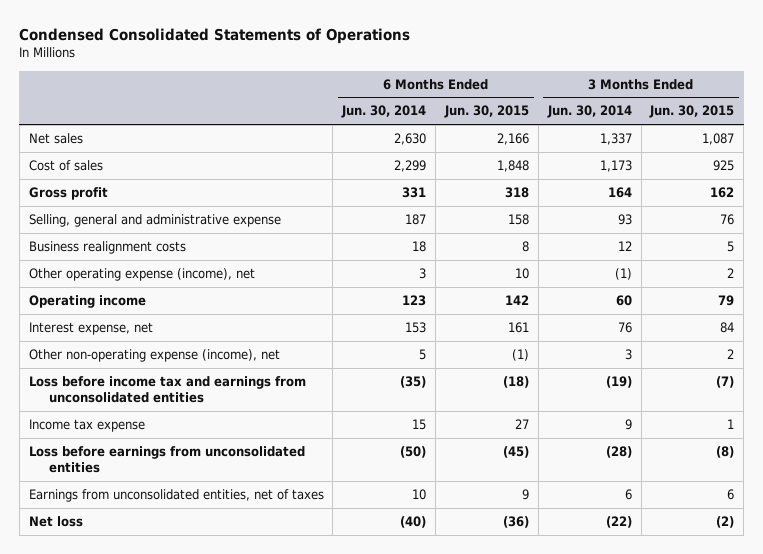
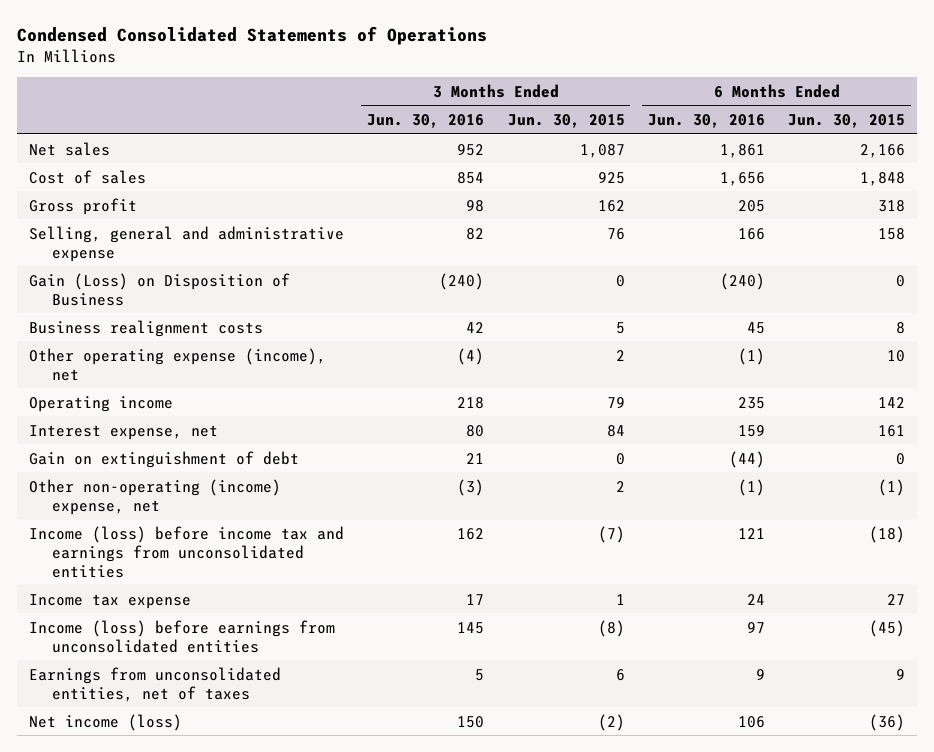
[341,105,427,119] Jun. 30, 2014 -> none
[546,105,632,119] Jun. 30, 2014 -> none
none -> [367,113,485,128] Jun. 30, 2016
none -> [647,113,765,128] Jun. 30, 2016
none -> [28,272,290,306] Gain (Loss) on Disposition of Business
none -> [28,450,299,468] Gain on extinguishment of debt
[28,349,280,363] Other non-operating expense (income), net -> [28,478,281,515] Other non-operating (income) expense, net
[28,376,306,404] Loss before income tax and earnings from unconsolidated entities -> [28,525,344,578] Income (loss) before income tax and earnings from unconsolidated entities
[28,446,305,474] Loss before earnings from unconsolidated entities -> [28,619,335,653] Income (loss) before earnings from unconsolidated entities
[28,516,83,528] Net loss -> [28,713,182,731] Net income (loss)

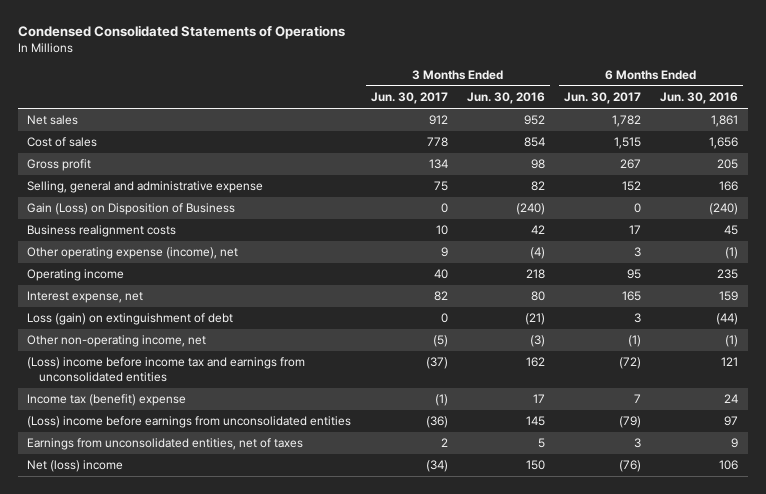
[507,113,625,128] Jun. 30, 2015 -> none
[788,113,906,128] Jun. 30, 2015 -> none
none -> [370,92,448,105] Jun. 30, 2017
none -> [563,92,641,105] Jun. 30, 2017
[28,450,299,468] Gain on extinguishment of debt -> [27,313,234,326] Loss (gain) on extinguishment of debt
[466,452,485,464] 21 -> [524,313,545,326] (21)
[28,478,281,515] Other non-operating (income) expense, net -> [27,335,207,348] Other non-operating income, net
[28,525,344,578] Income (loss) before income tax and earnings from unconsolidated entities -> [27,357,306,382] (Loss) income before income tax and earnings from unconsolidated entities
[28,593,191,609] Income tax expense -> [27,394,187,407] Income tax (benefit) expense
[28,619,335,653] Income (loss) before earnings from unconsolidated entities -> [27,416,352,429] (Loss) income before earnings from unconsolidated entities
[28,713,182,731] Net income (loss) -> [27,460,124,473] Net (loss) income

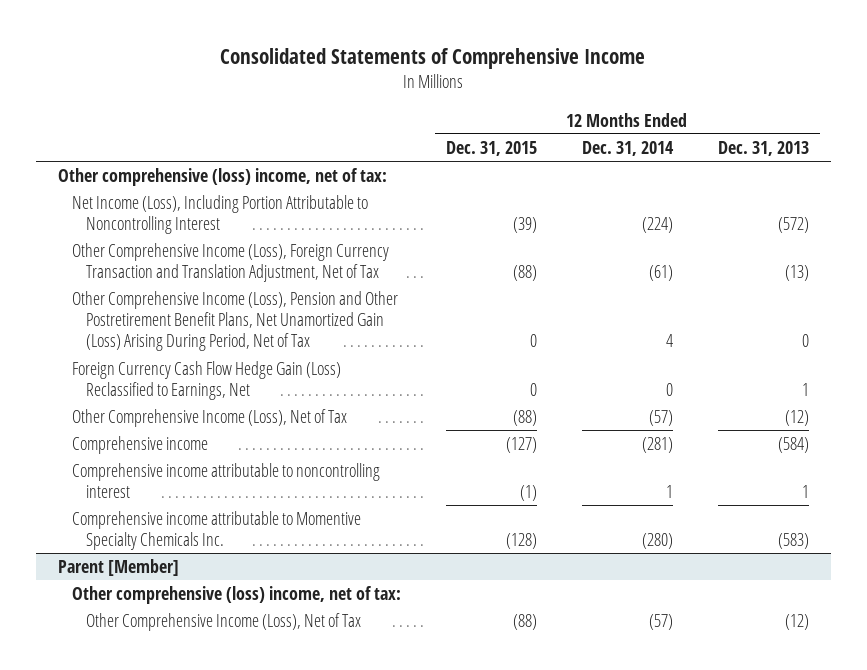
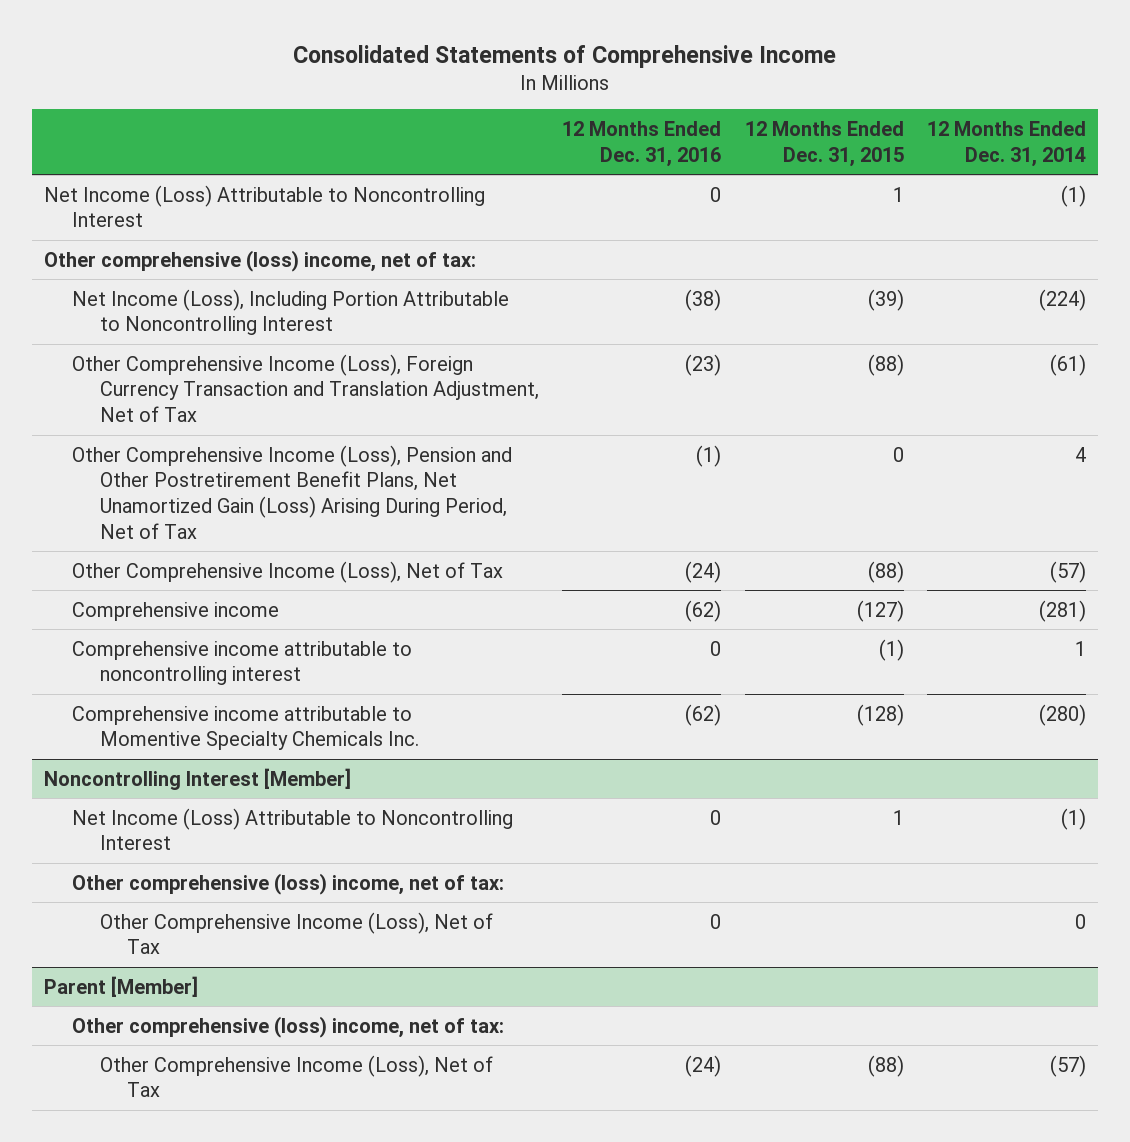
[717,140,809,156] Dec. 31, 2013 -> none
none -> [562,121,722,167] 12 Months Ended Dec. 31, 2016
none -> [43,184,485,228] Net Income (Loss) Attributable to Noncontrolling Interest
[72,361,342,401] Foreign Currency Cash Flow Hedge Gain (Loss) Reclassified to Earnings, Net -> none
none -> [43,767,351,790] Noncontrolling Interest [Member]
none -> [71,807,513,851] Net Income (Loss) Attributable to Noncontrolling Interest
none -> [71,872,504,895] Other comprehensive (loss) income, net of tax:
none -> [99,911,493,955] Other Comprehensive Income (Loss), Net of Tax

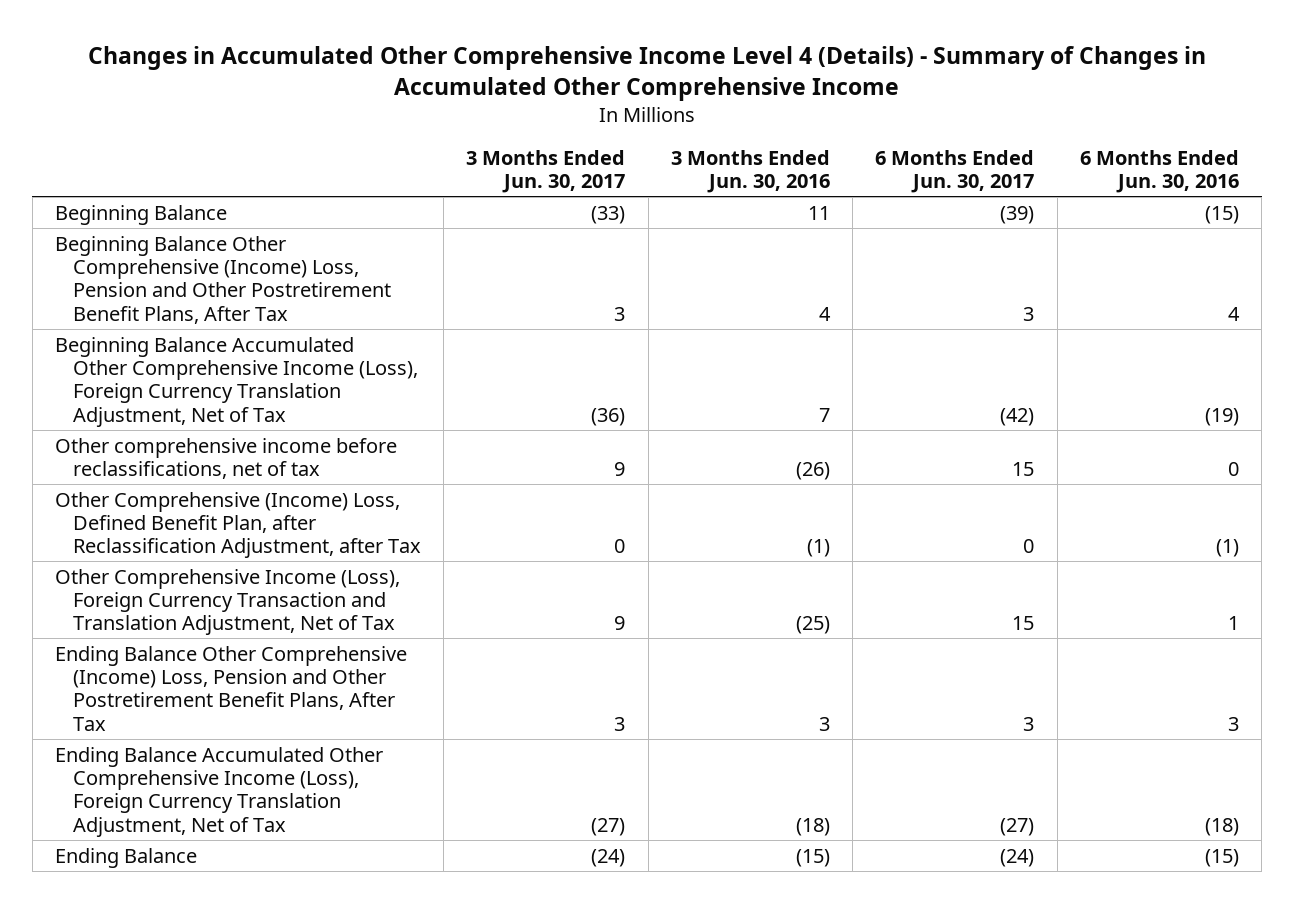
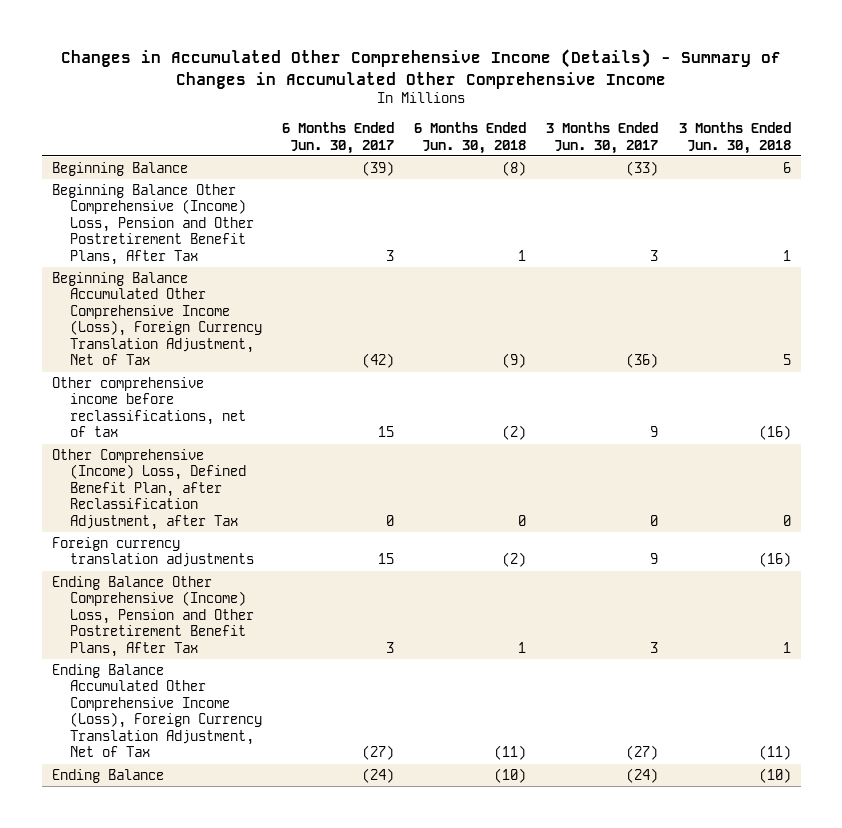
[87,45,1206,101] Changes in Accumulated Other Comprehensive Income Level 4 (Details) - Summary of Changes in Accumulated Other Comprehensive Income -> [61,49,782,89] Changes in Accumulated Other Comprehensive Income (Details) - Summary of Changes in Accumulated Other Comprehensive Income
[670,149,830,193] 3 Months Ended Jun. 30, 2016 -> none
[1079,149,1239,193] 6 Months Ended Jun. 30, 2016 -> none
none -> [414,122,527,154] 6 Months Ended Jun. 30, 2018
none -> [678,122,791,154] 3 Months Ended Jun. 30, 2018
[55,568,401,636] Other Comprehensive Income (Loss), Foreign Currency Transaction and Translation Adjustment, Net of Tax -> [51,536,254,568] Foreign currency translation adjustments

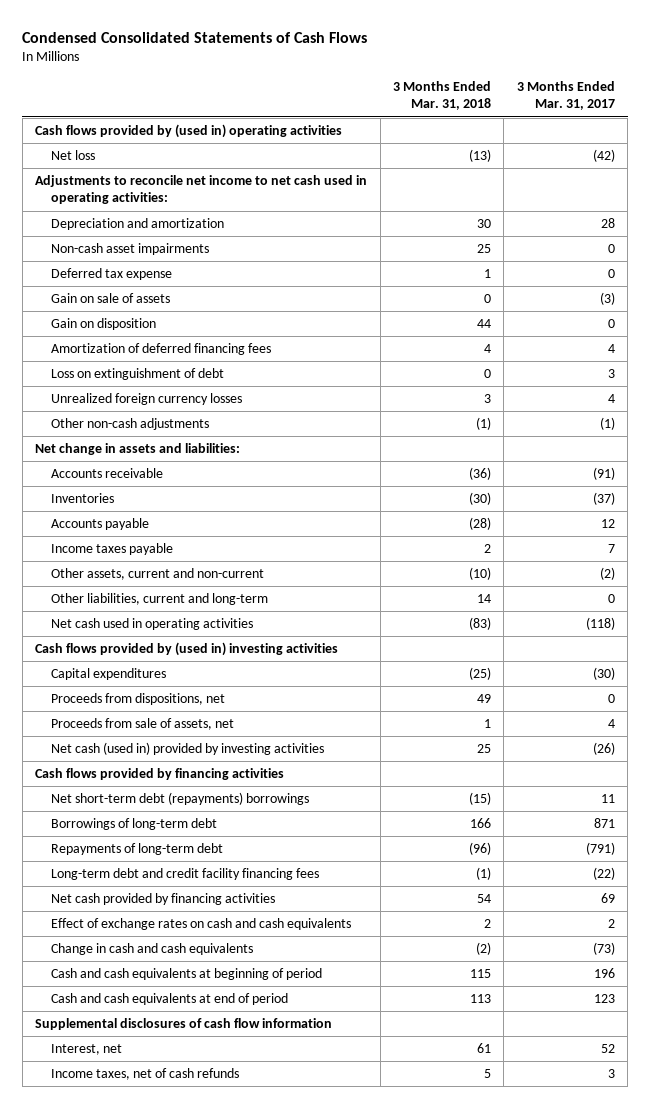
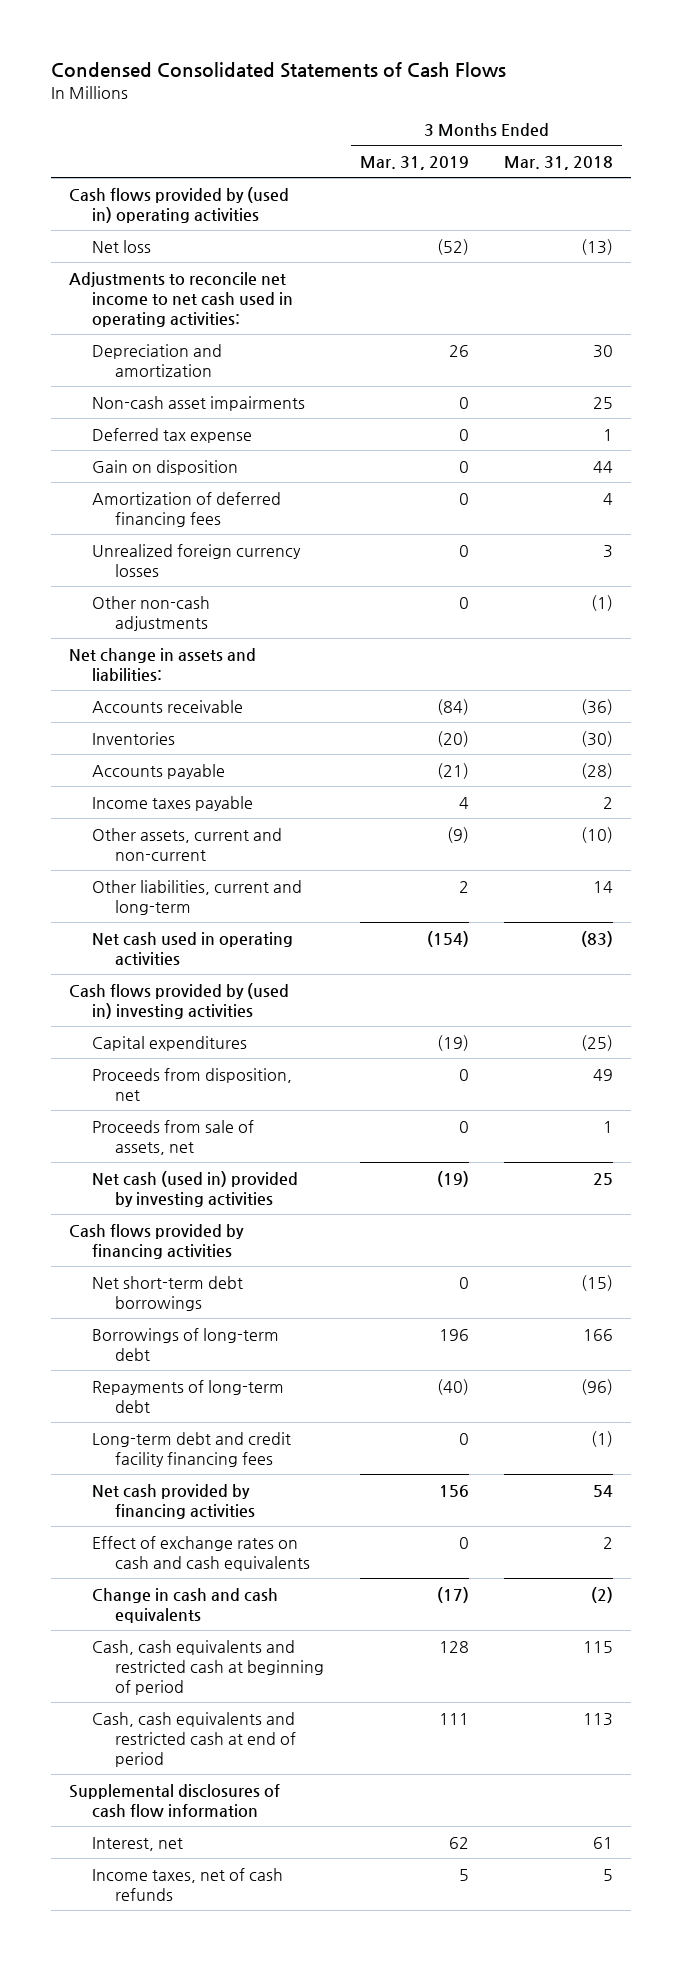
[516,81,615,111] 3 Months Ended Mar. 31, 2017 -> none
none -> [359,156,469,171] Mar. 31, 2019
[51,293,171,304] Gain on sale of assets -> none
[51,368,225,381] Loss on extinguishment of debt -> none
[51,693,226,706] Proceeds from dispositions, net -> [92,1067,293,1101] Proceeds from disposition, net
[51,792,310,806] Net short-term debt (repayments) borrowings -> [92,1275,244,1311] Net short-term debt borrowings
[51,968,323,981] Cash and cash equivalents at beginning of period -> [92,1639,325,1695] Cash, cash equivalents and restricted cash at beginning of period
[51,993,289,1006] Cash and cash equivalents at end of period -> [92,1711,297,1767] Cash, cash equivalents and restricted cash at end of period

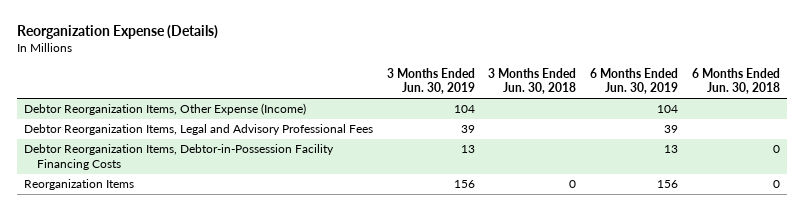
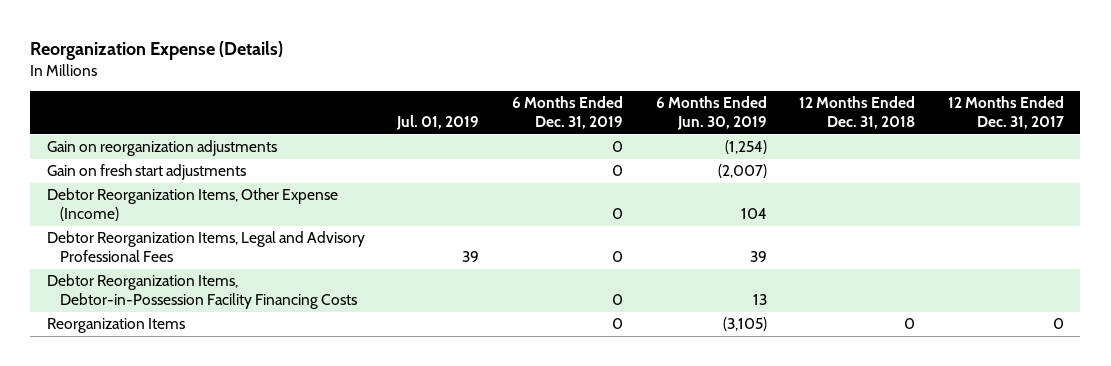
[386,67,475,95] 3 Months Ended Jun. 30, 2019 -> none
[488,67,577,95] 3 Months Ended Jun. 30, 2018 -> none
[691,67,780,95] 6 Months Ended Jun. 30, 2018 -> none
none -> [396,115,480,131] Jul. 01, 2019
none -> [512,96,624,130] 6 Months Ended Dec. 31, 2019
none -> [799,96,916,130] 12 Months Ended Dec. 31, 2018
none -> [947,96,1064,130] 12 Months Ended Dec. 31, 2017
none -> [46,140,277,157] Gain on reorganization adjustments
none -> [46,164,246,181] Gain on fresh start adjustments
[657,180,679,189] 156 -> [722,317,767,332] (3,105)

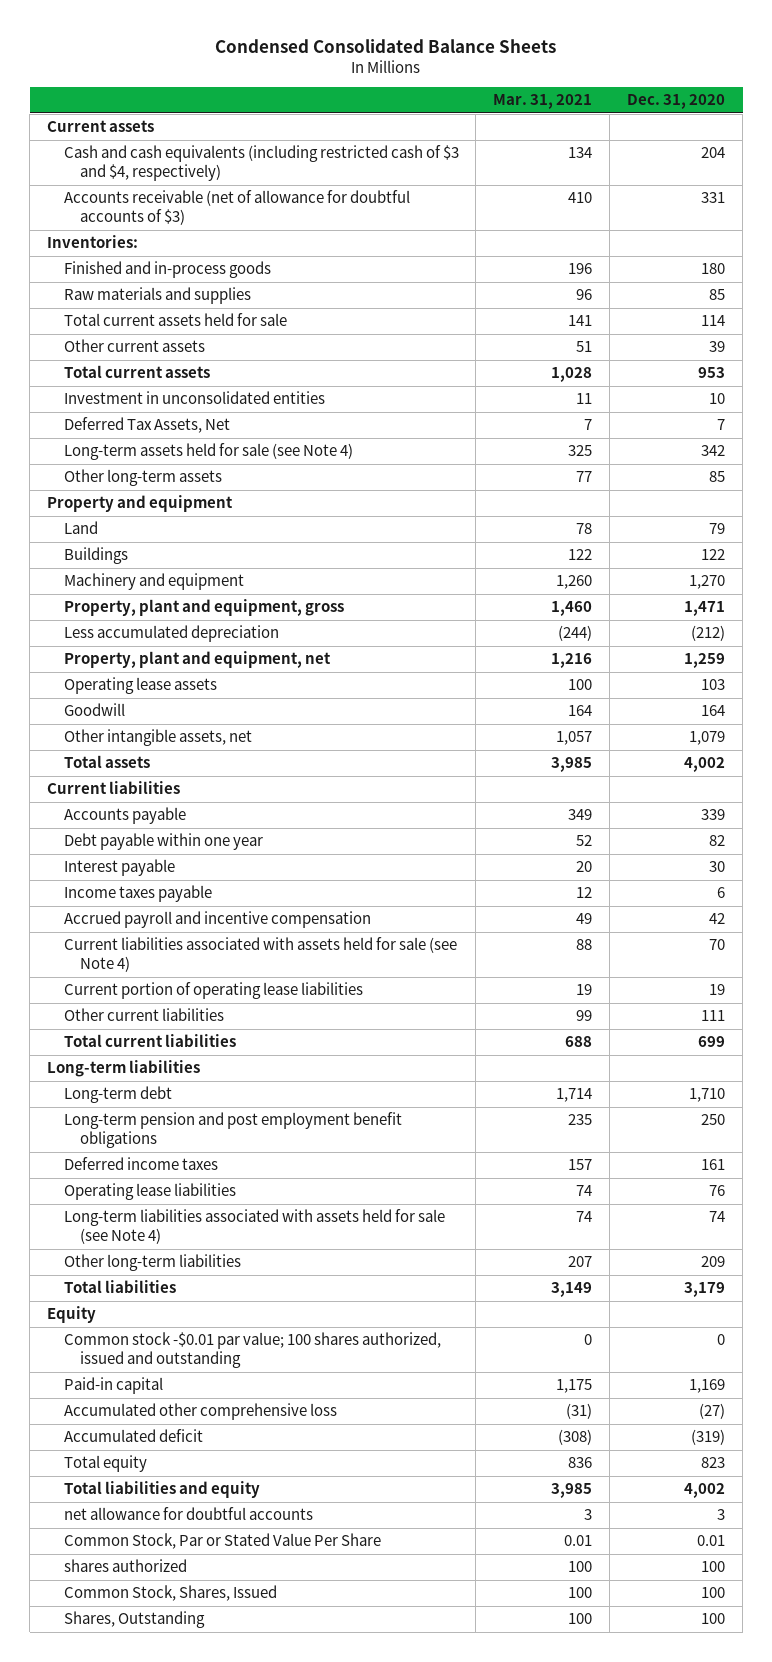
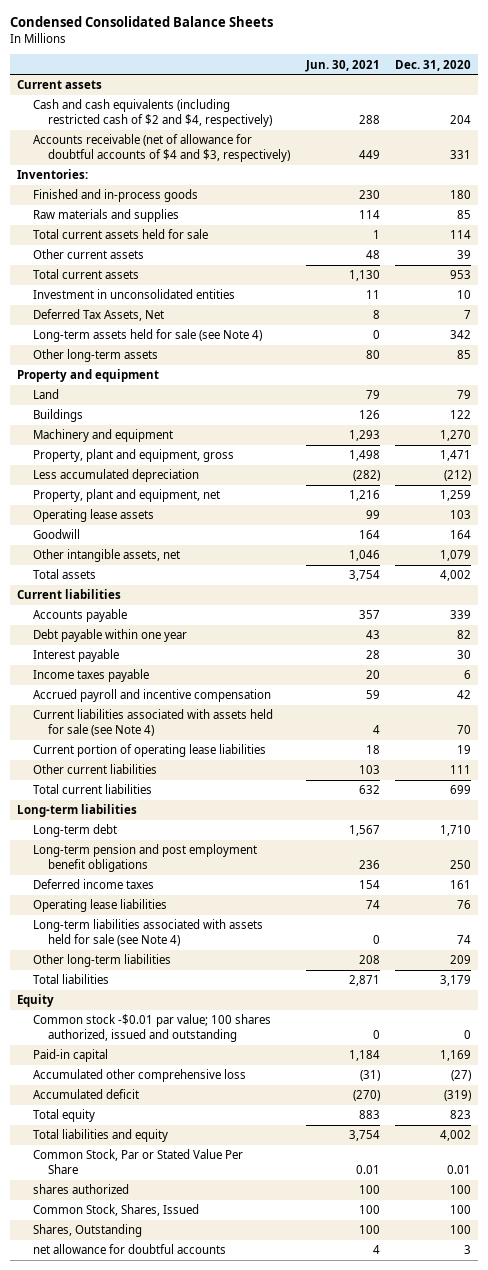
[493,94,593,110] Mar. 31, 2021 -> none
none -> [304,59,380,72] Jun. 30, 2021
[63,145,459,182] Cash and cash equivalents (including restricted cash of $3 and $4, respectively) -> [32,99,273,128] Cash and cash equivalents (including restricted cash of $2 and $4, respectively)
[63,190,410,226] Accounts receivable (net of allowance for doubtful accounts of $3) -> [32,134,291,163] Accounts receivable (net of allowance for doubtful accounts of $4 and $3, respectively)
[63,1507,313,1521] net allowance for doubtful accounts -> [32,1244,226,1255] net allowance for doubtful accounts

